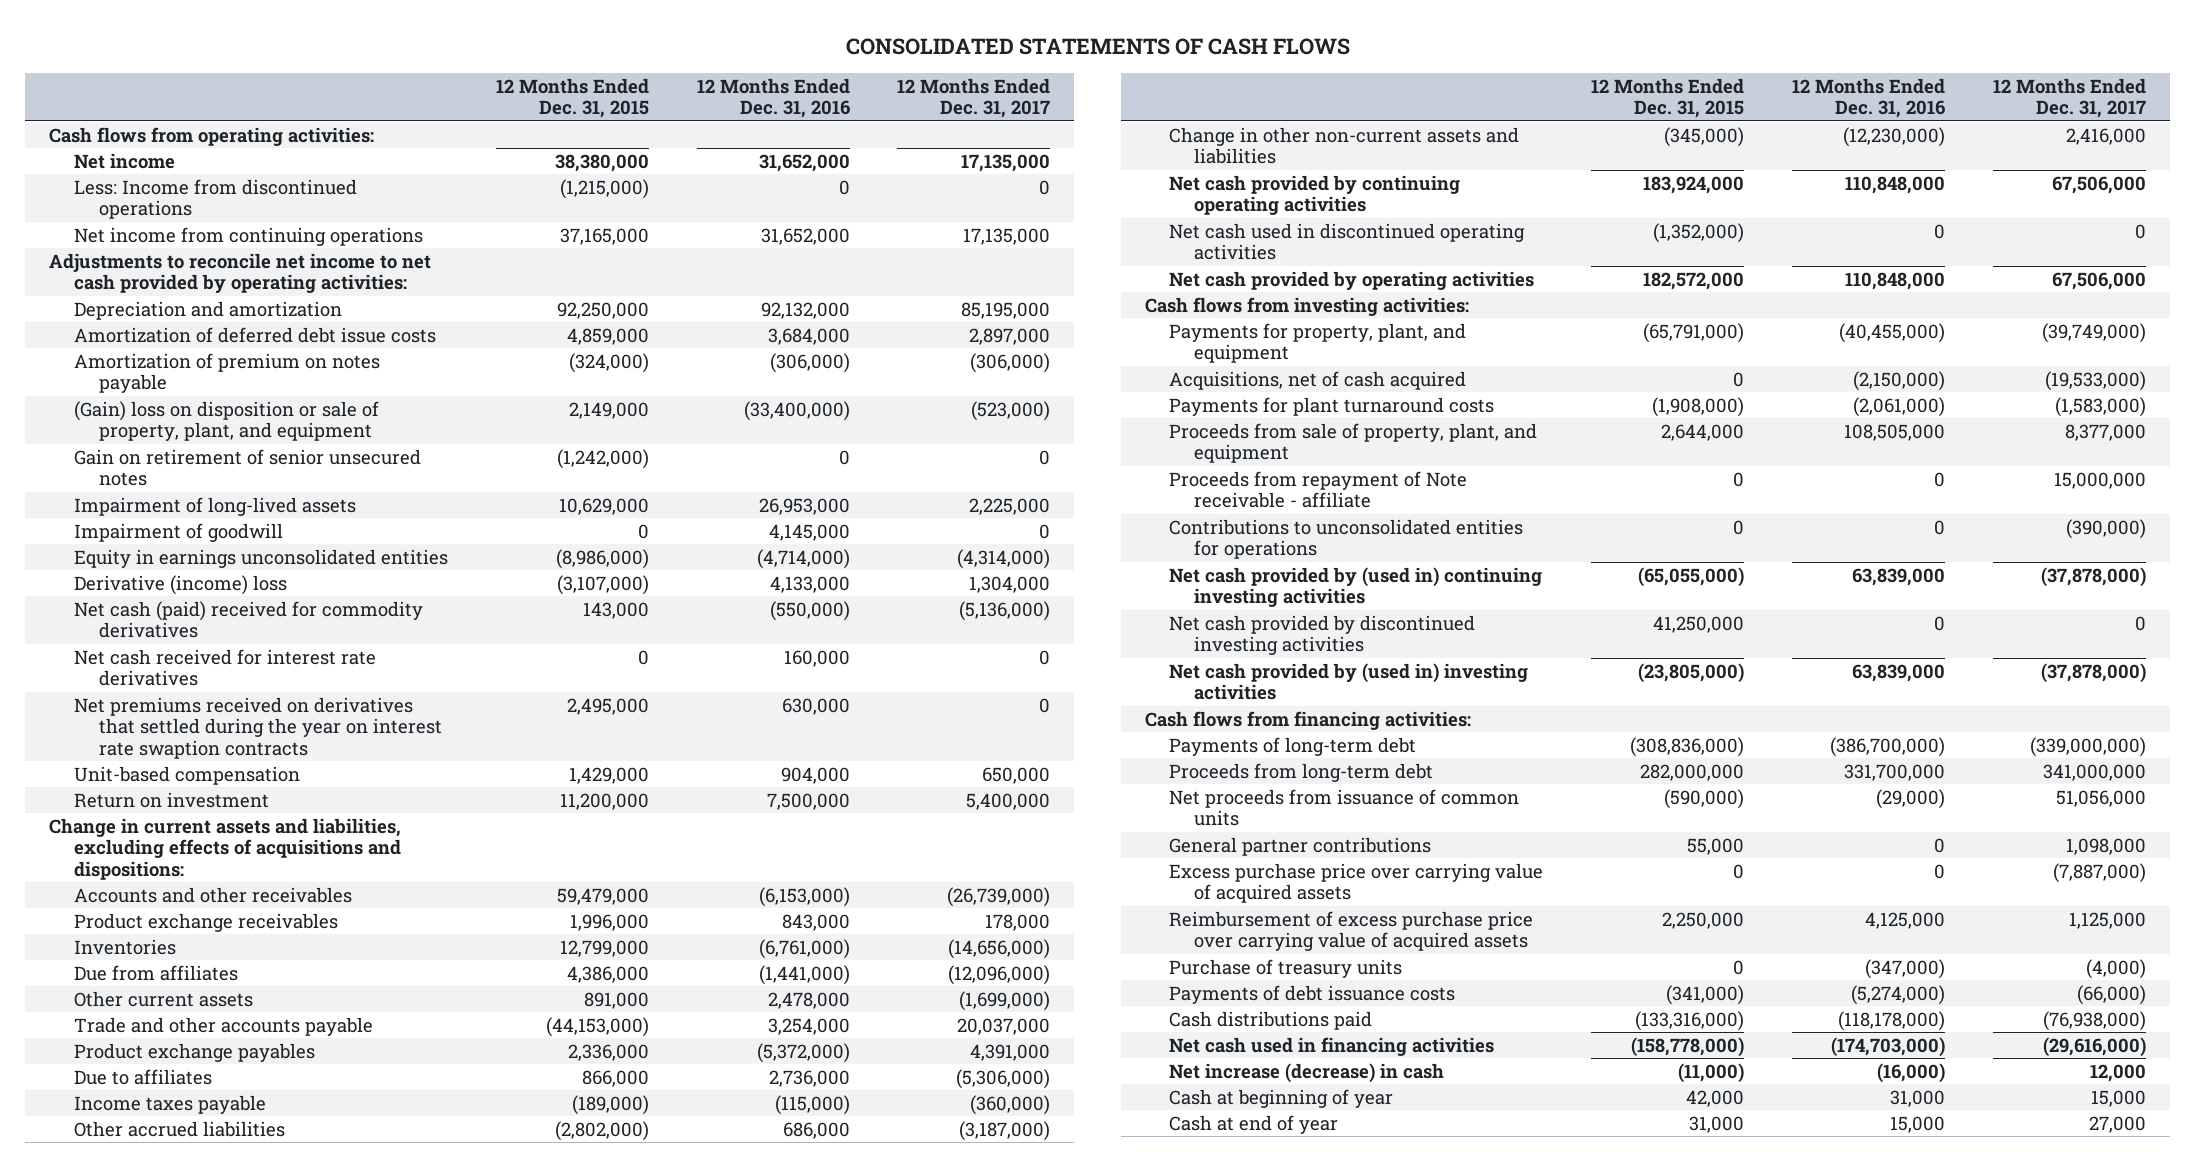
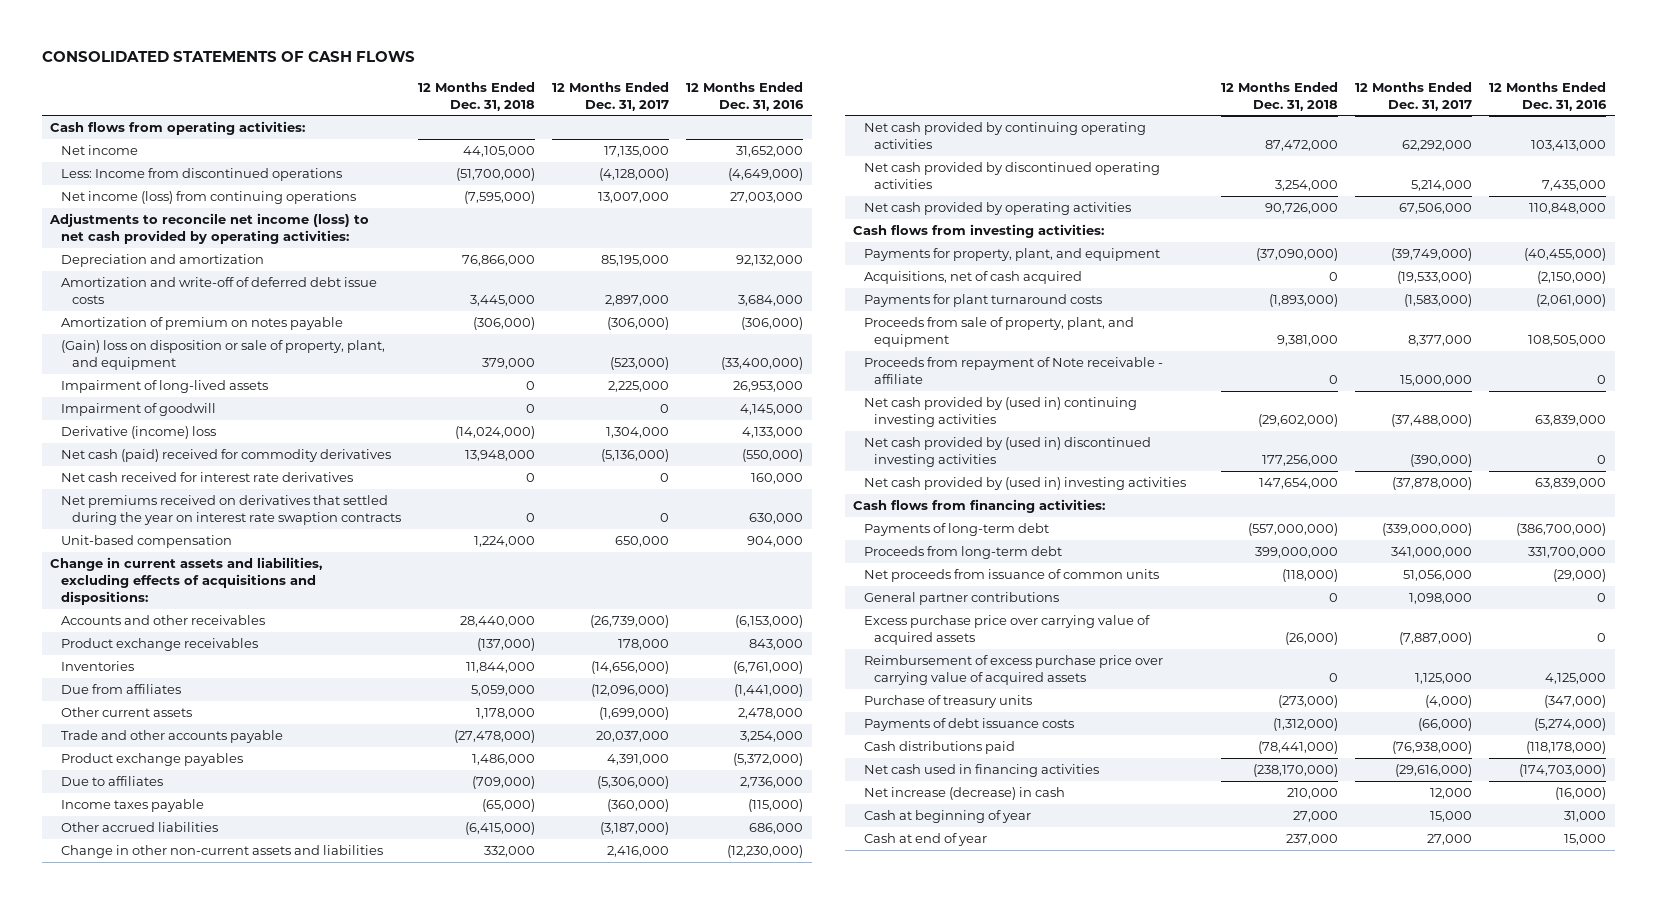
[495,77,649,119] 12 Months Ended Dec. 31, 2015 -> none
none -> [417,81,535,111] 12 Months Ended Dec. 31, 2018
[838,179,850,195] 0 -> [728,168,804,182] (4,649,000)
[1039,179,1051,195] 0 -> [599,168,670,182] (4,128,000)
[73,226,423,246] Net income from continuing operations -> [61,191,357,205] Net income (loss) from continuing operations
[760,227,850,245] 31,652,000 -> [730,192,804,204] 27,003,000
[963,227,1051,245] 17,135,000 -> [598,192,670,204] 13,007,000
[49,252,432,294] Adjustments to reconcile net income to net cash provided by operating activities: -> [49,213,370,245] Adjustments to reconcile net income (loss) to net cash provided by operating activities:
[73,326,436,343] Amortization of deferred debt issue costs -> [61,277,378,305] Amortization and write-off of deferred debt issue costs
[73,448,421,487] Gain on retirement of senior unsecured notes -> none
[73,548,448,568] Equity in earnings unconsolidated entities -> none
[73,791,269,808] Return on investment -> none
[1844,175,1945,194] 110,848,000 -> [1530,140,1606,152] 103,413,000
[2051,175,2146,194] 67,506,000 -> [1401,140,1472,152] 62,292,000
[1169,222,1526,261] Net cash used in discontinued operating activities -> [863,162,1160,190] Net cash provided by discontinued operating activities
[1933,223,1945,239] 0 -> [1541,180,1606,192] 7,435,000
[2134,223,2146,239] 0 -> [1410,180,1472,192] 5,214,000
[1169,518,1524,560] Contributions to unconsolidated entities for operations -> none
[2040,566,2146,587] (37,878,000) -> [1390,414,1472,428] (37,488,000)
[1169,614,1476,656] Net cash provided by discontinued investing activities -> [863,437,1151,468] Net cash provided by (used in) discontinued investing activities
[2134,615,2146,631] 0 -> [1409,454,1472,468] (390,000)

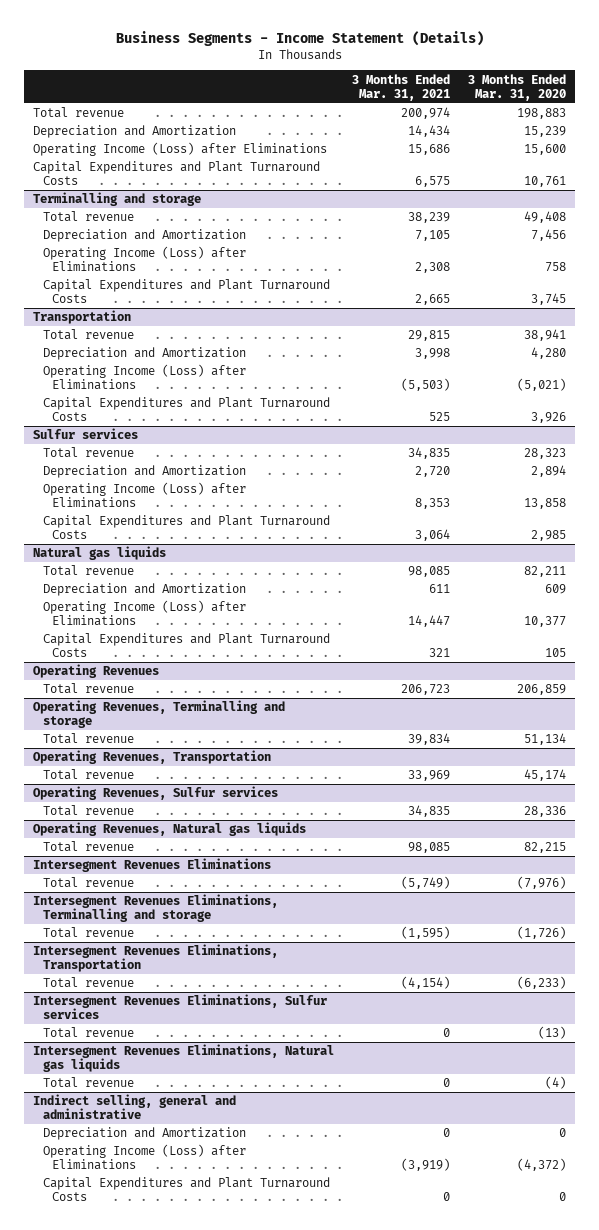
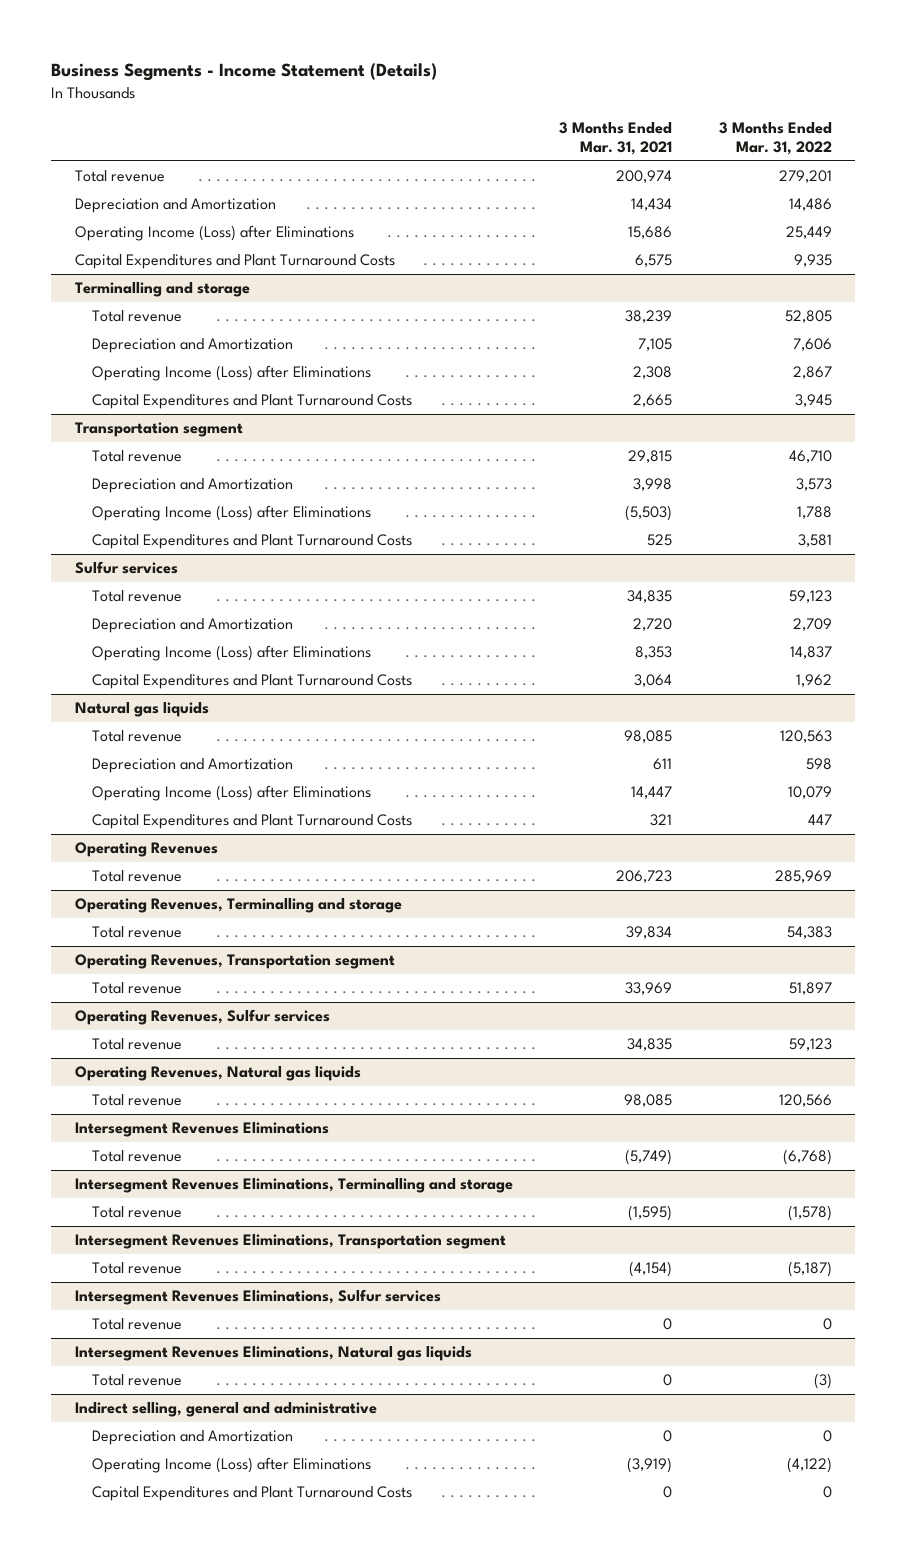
[467,73,566,101] 3 Months Ended Mar. 31, 2020 -> none
none -> [719,122,833,156] 3 Months Ended Mar. 31, 2022
[33,310,132,325] Transportation -> [74,422,243,438] Transportation segment
[33,750,272,765] Operating Revenues, Transportation -> [74,954,395,970] Operating Revenues, Transportation segment
[33,944,279,973] Intersegment Revenues Eliminations, Transportation -> [74,1234,506,1250] Intersegment Revenues Eliminations, Transportation segment

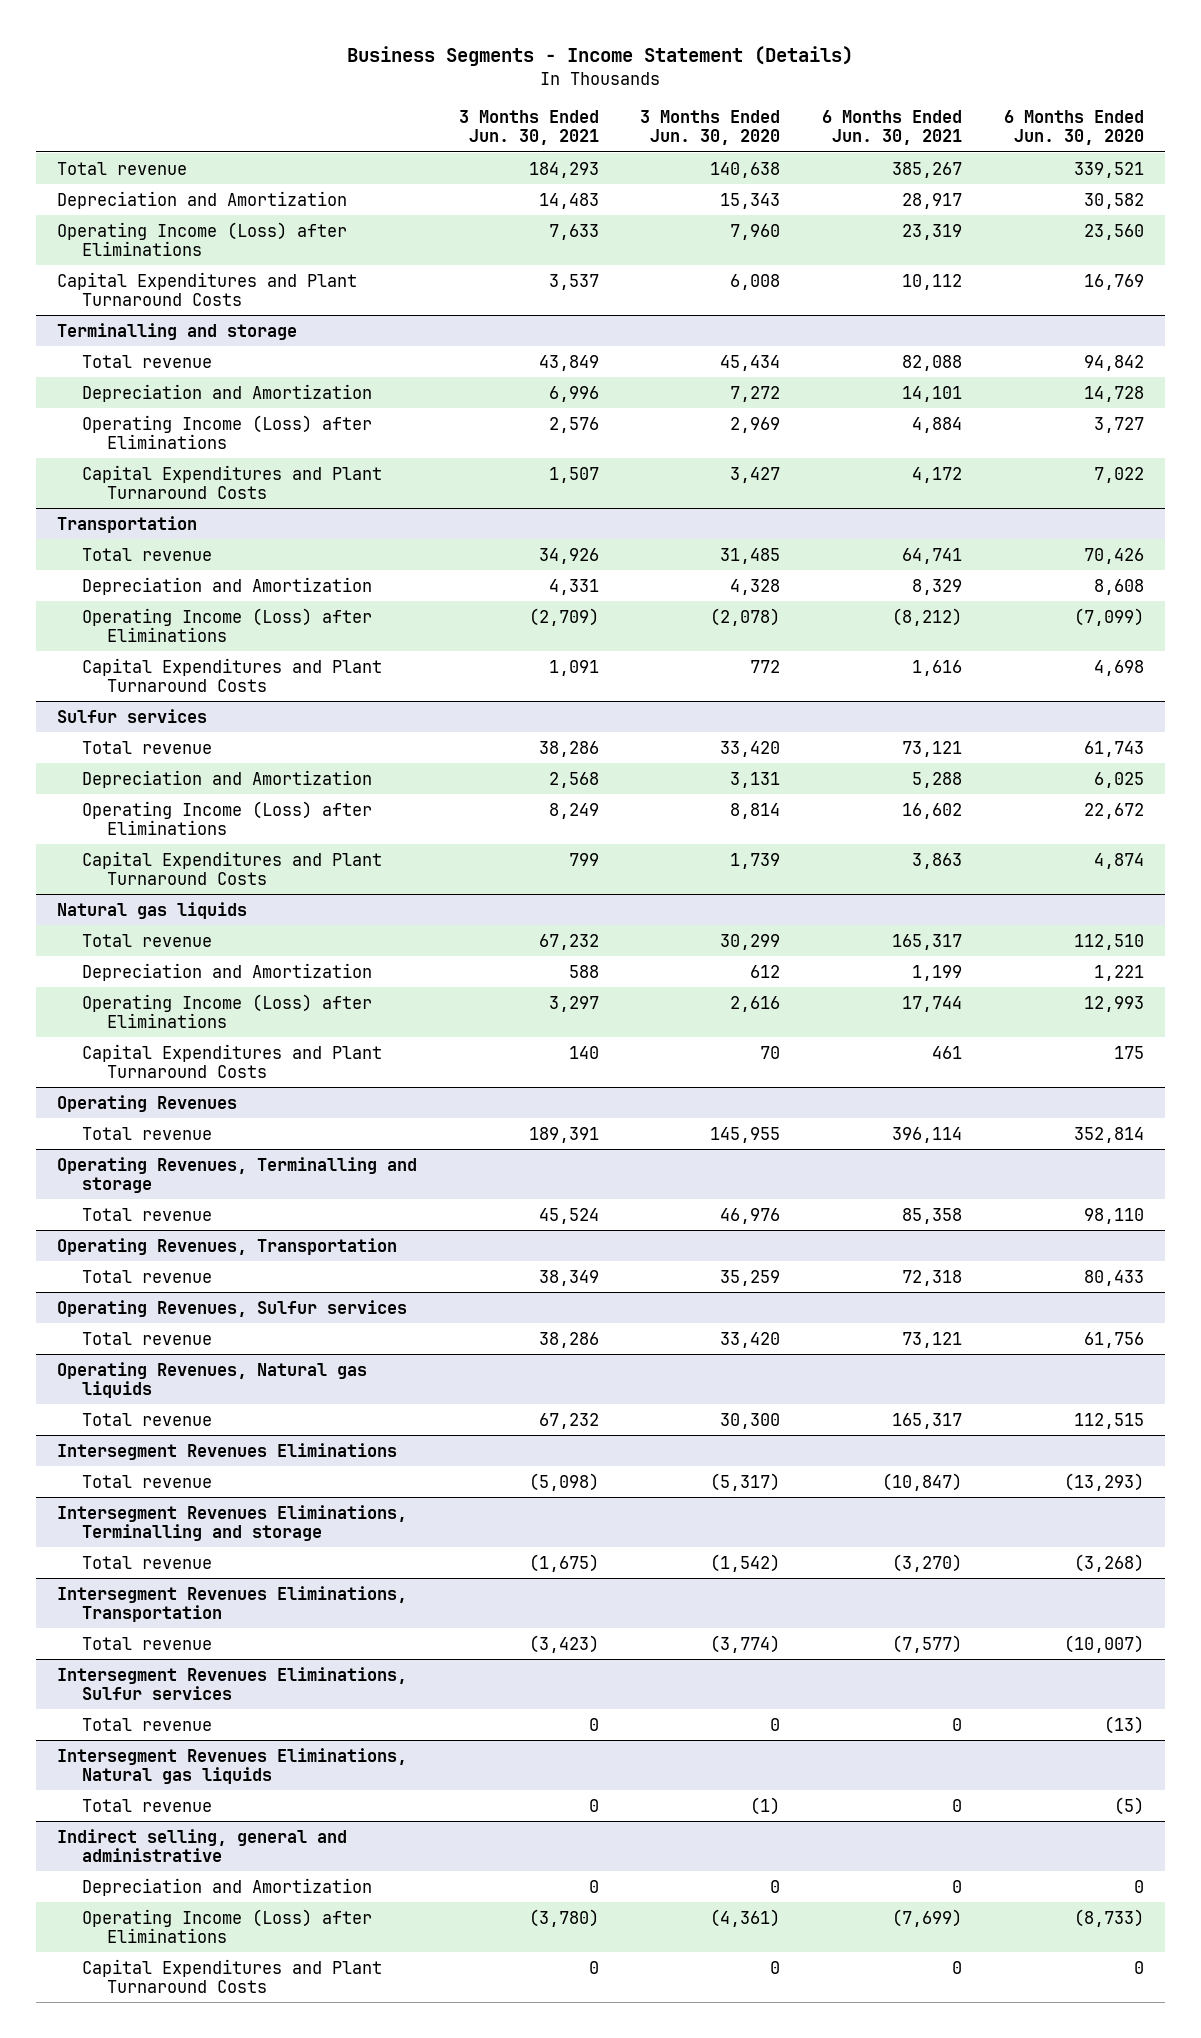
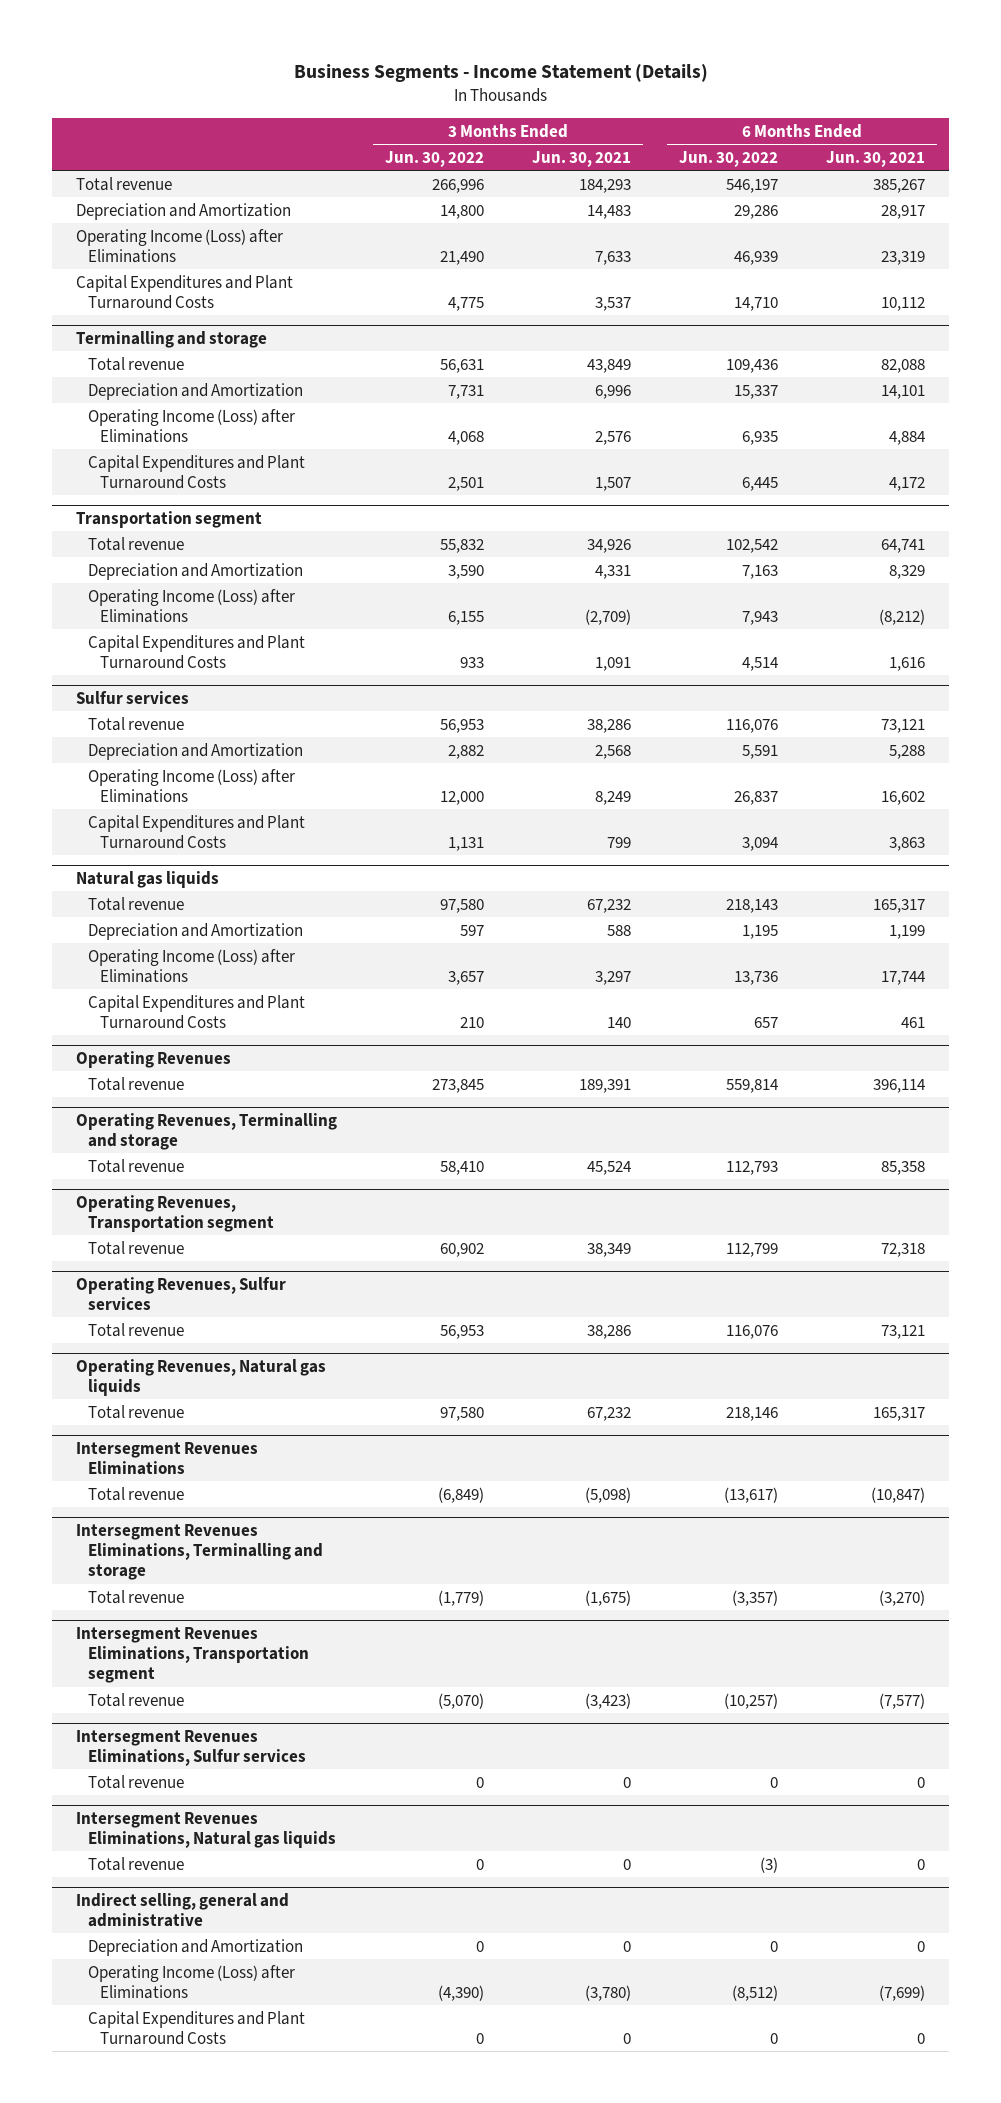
[640,109,781,146] 3 Months Ended Jun. 30, 2020 -> none
[1003,109,1144,146] 6 Months Ended Jun. 30, 2020 -> none
none -> [385,150,485,167] Jun. 30, 2022
none -> [679,150,779,167] Jun. 30, 2022
[56,515,197,533] Transportation -> [76,510,263,528] Transportation segment
[56,1237,397,1255] Operating Revenues, Transportation -> [76,1194,274,1232] Operating Revenues, Transportation segment
[56,1585,407,1623] Intersegment Revenues Eliminations, Transportation -> [76,1626,309,1684] Intersegment Revenues Eliminations, Transportation segment

